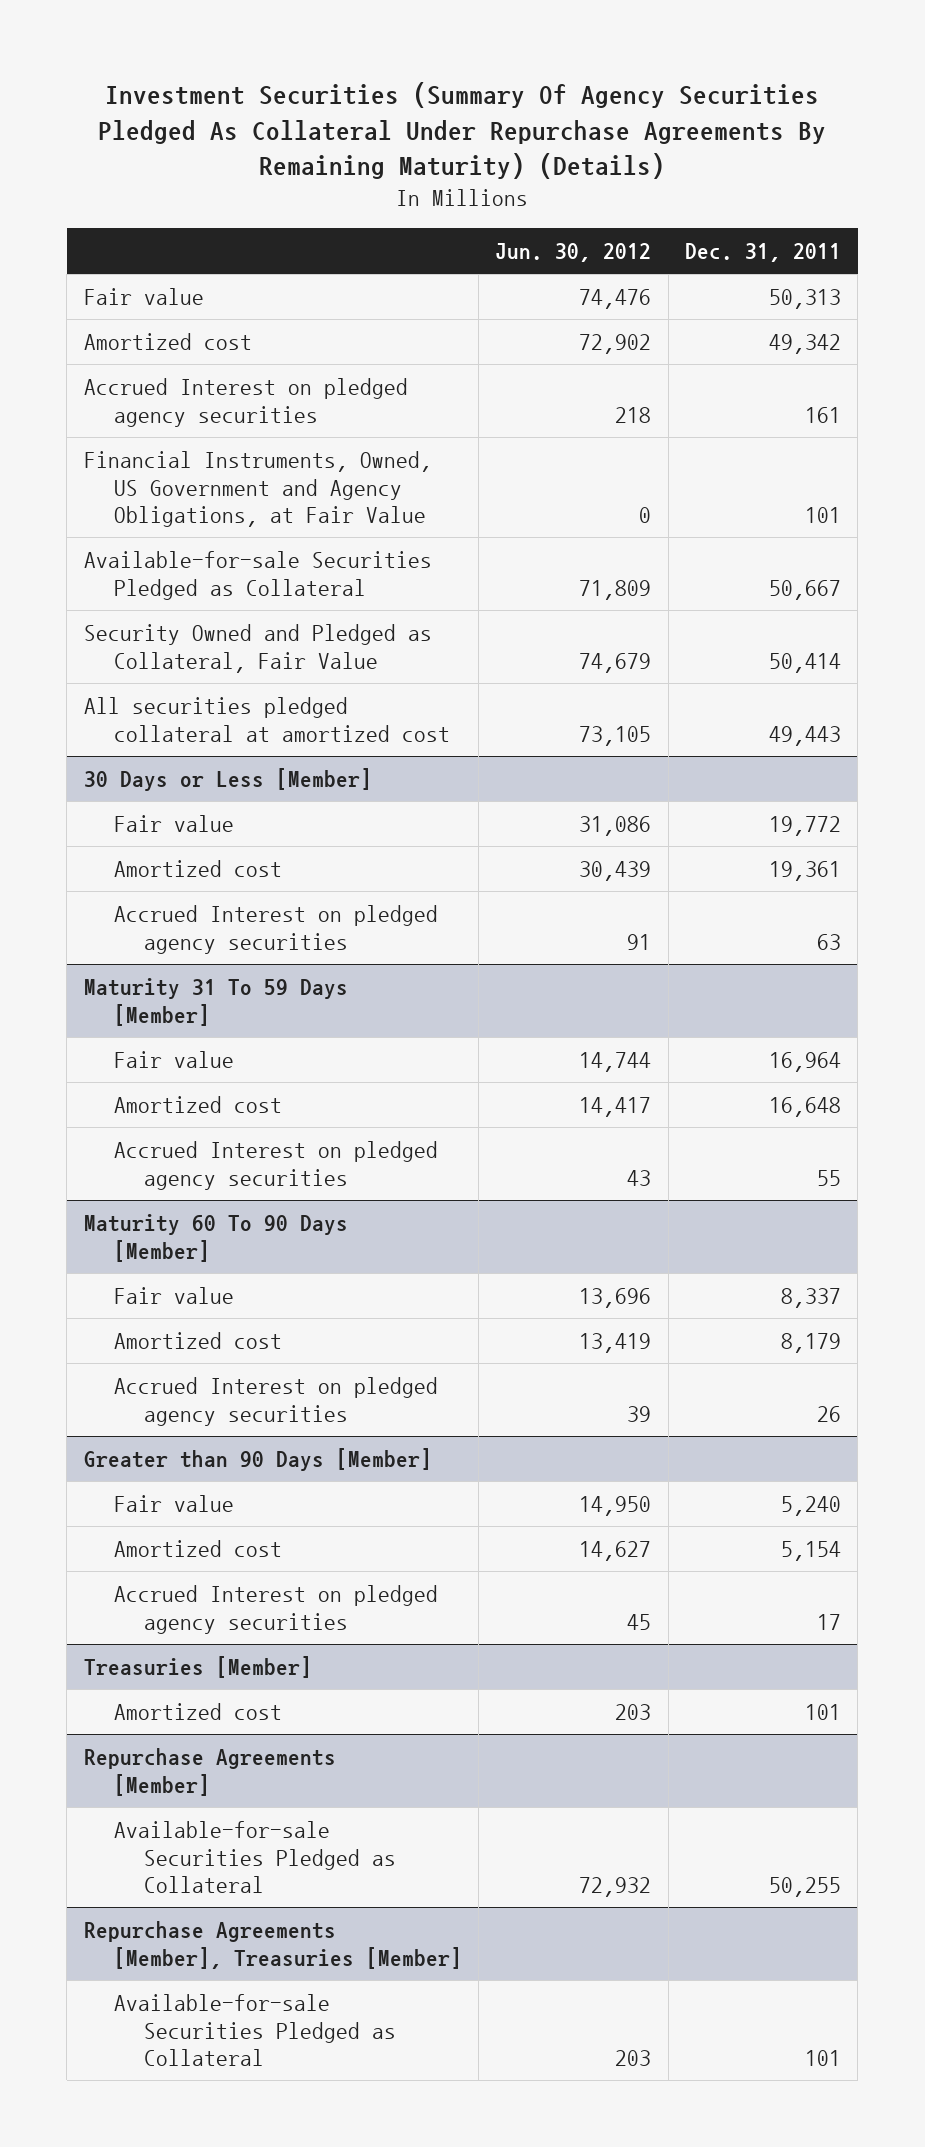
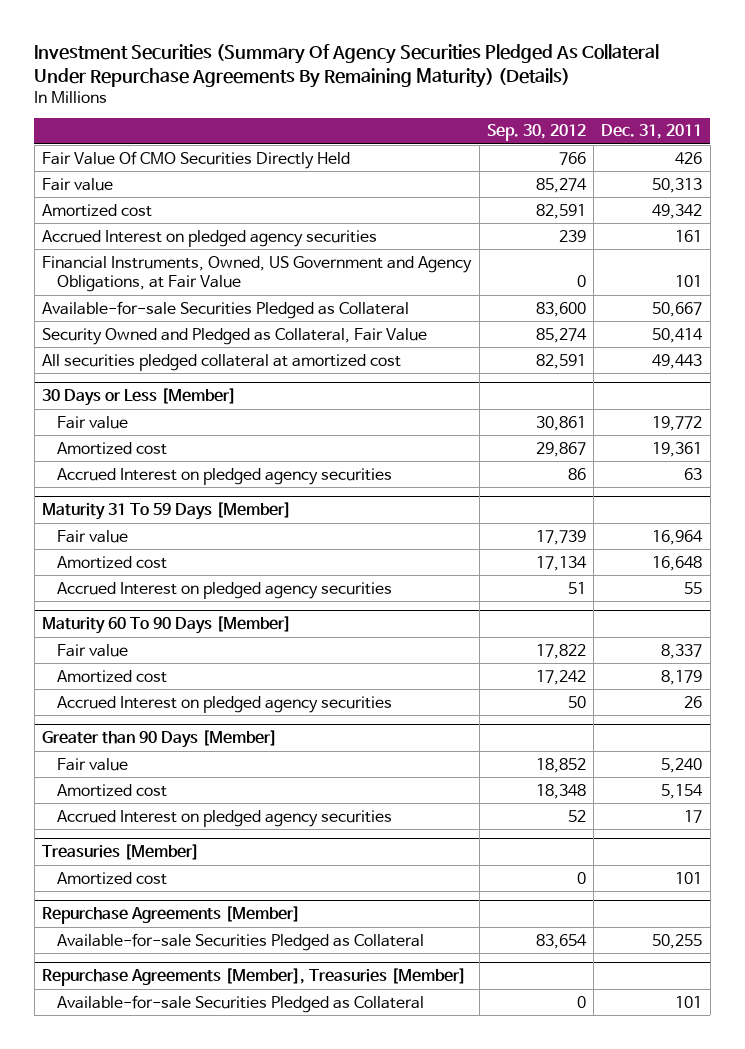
[495,243,652,263] Jun. 30, 2012 -> none
none -> [486,124,586,142] Sep. 30, 2012
none -> [42,150,351,169] Fair Value Of CMO Securities Directly Held

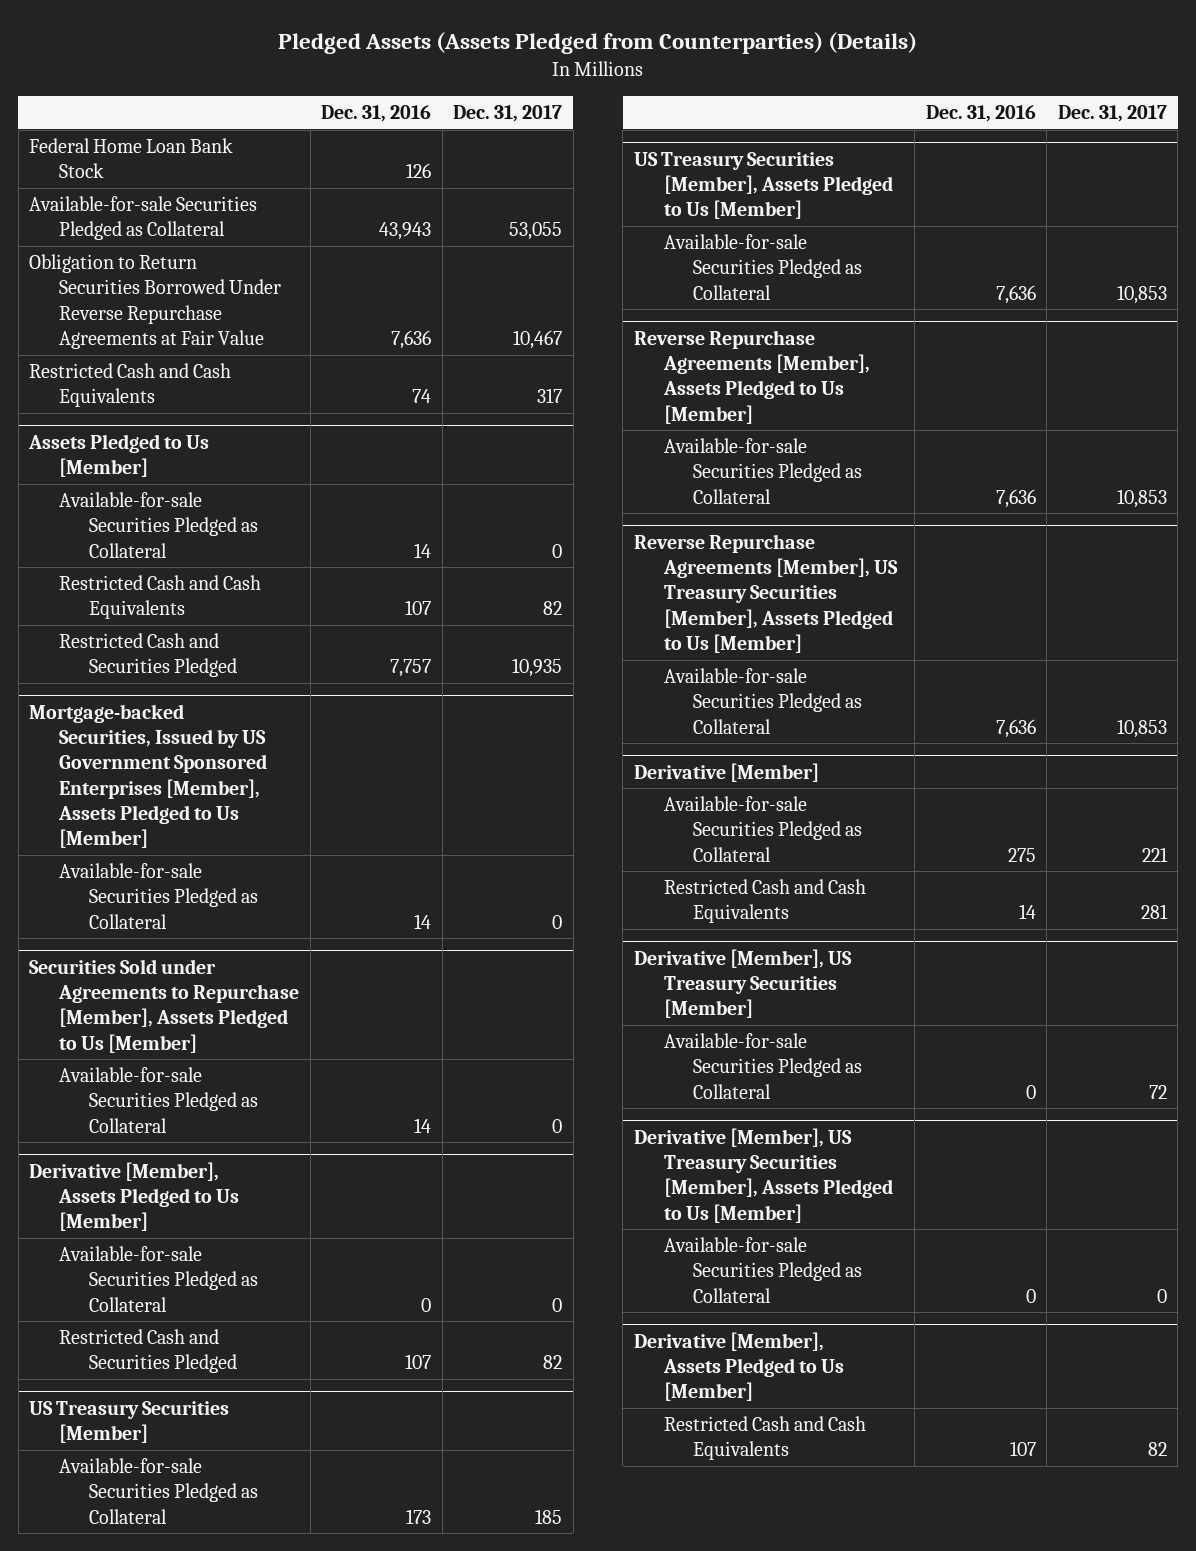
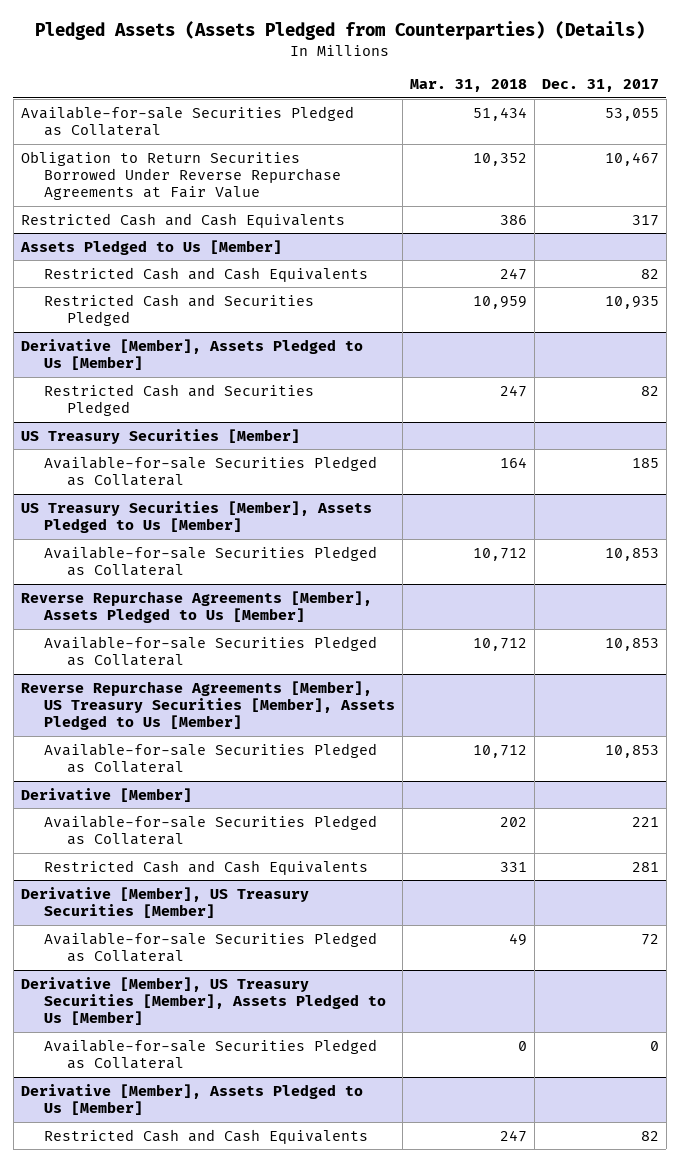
[321,105,432,123] Dec. 31, 2016 -> none
none -> [409,79,527,93] Mar. 31, 2018
[29,138,234,179] Federal Home Loan Bank Stock -> none
[59,492,258,558] Available-for-sale Securities Pledged as Collateral -> none
[29,703,268,849] Mortgage-backed Securities, Issued by US Government Sponsored Enterprises [Member], Assets Pledged to Us [Member] -> none
[59,863,258,929] Available-for-sale Securities Pledged as Collateral -> none
[29,958,300,1053] Securities Sold under Agreements to Repurchase [Member], Assets Pledged to Us [Member] -> none
[59,1067,258,1133] Available-for-sale Securities Pledged as Collateral -> none
[59,1246,258,1312] Available-for-sale Securities Pledged as Collateral -> none

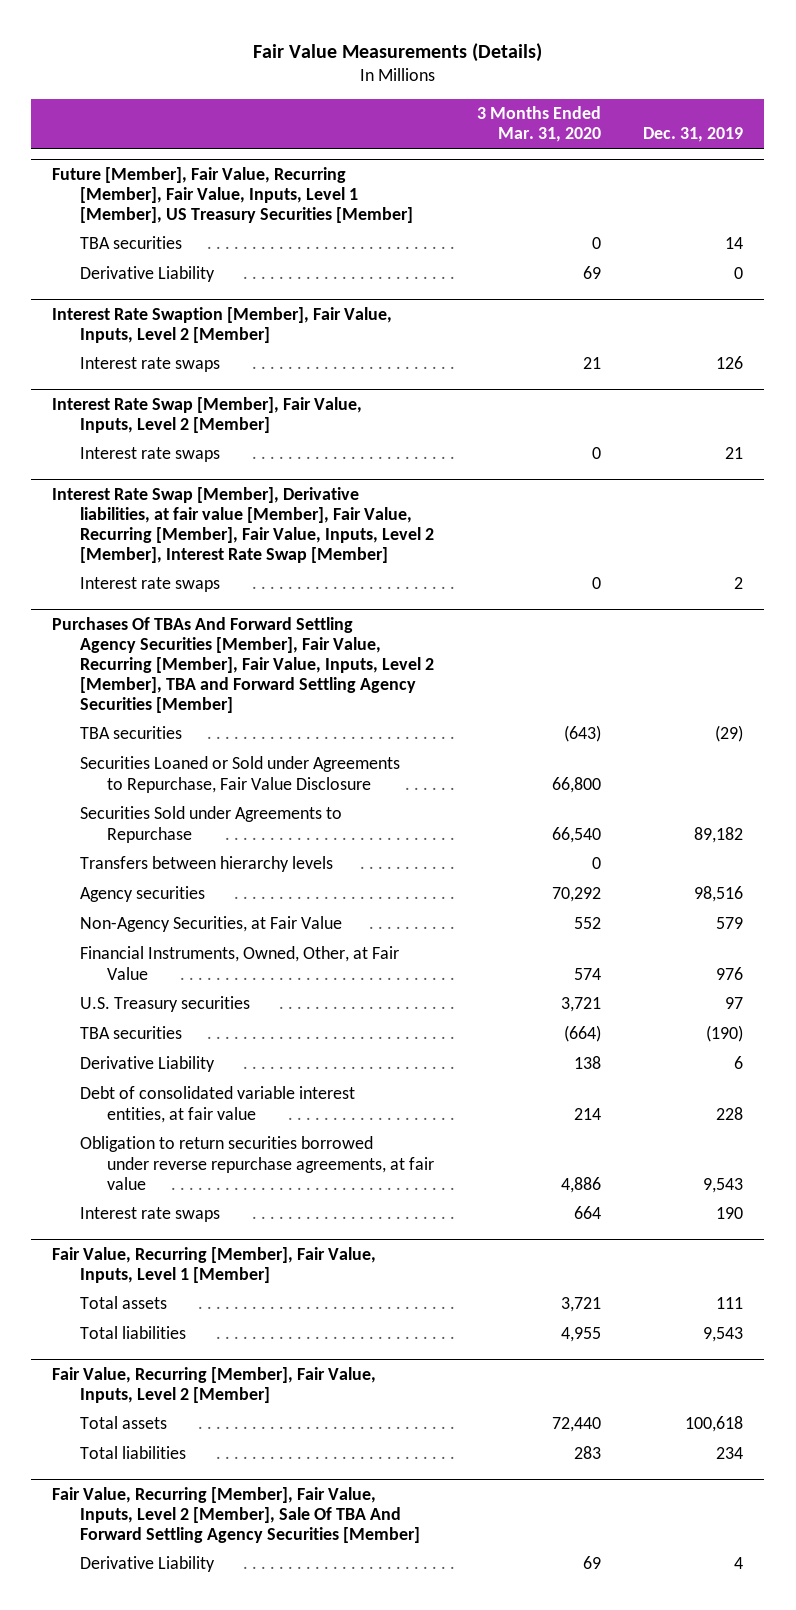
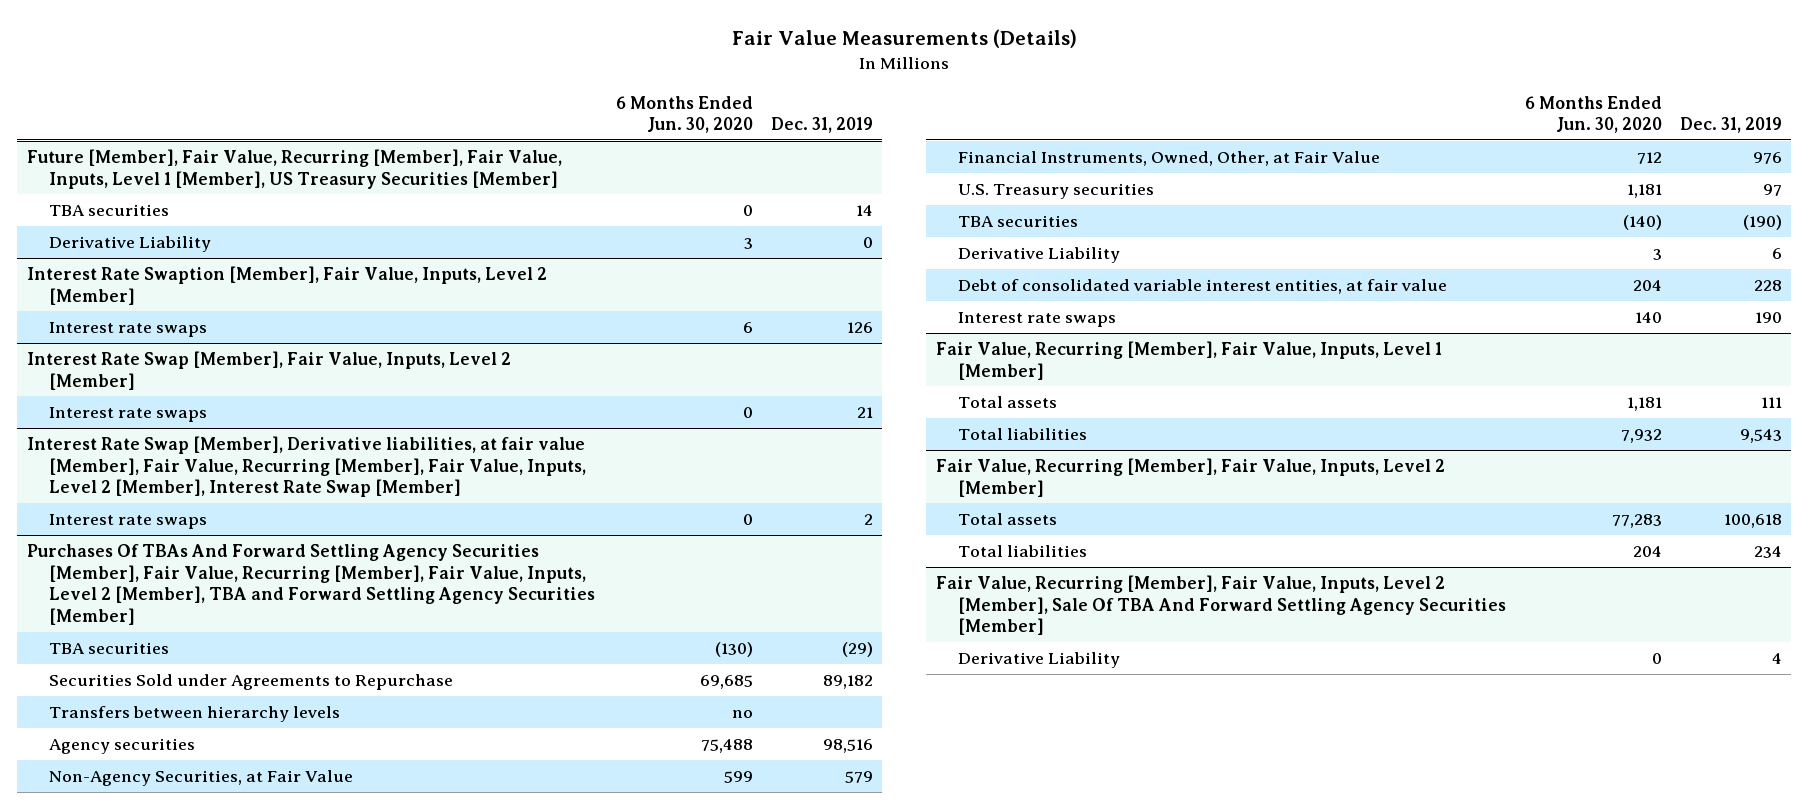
[476,106,601,143] 3 Months Ended Mar. 31, 2020 -> none
none -> [615,95,753,134] 6 Months Ended Jun. 30, 2020
[79,756,400,793] Securities Loaned or Sold under Agreements to Repurchase, Fair Value Disclosure -> none
[79,1136,434,1190] Obligation to return securities borrowed under reverse repurchase agreements, at fair value -> none

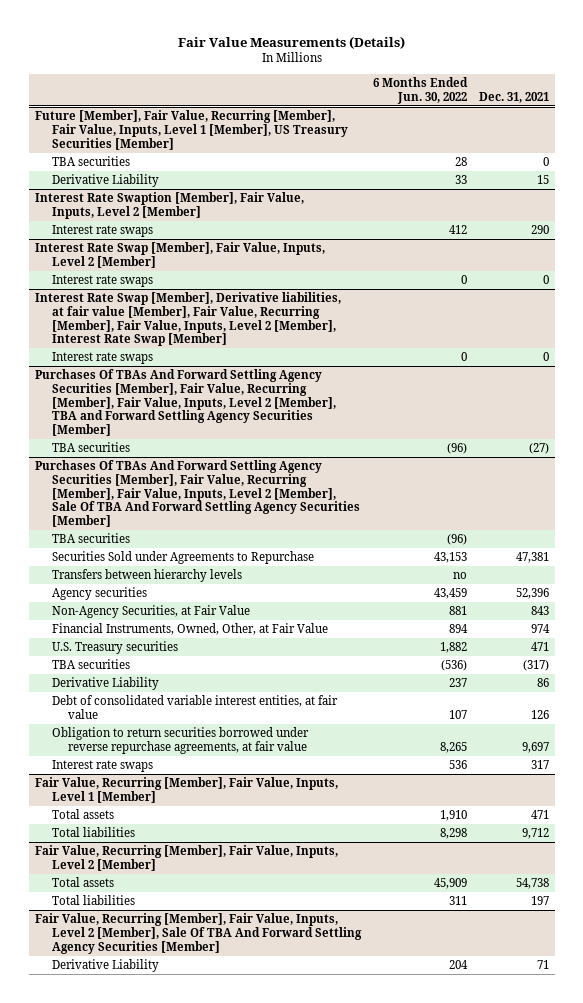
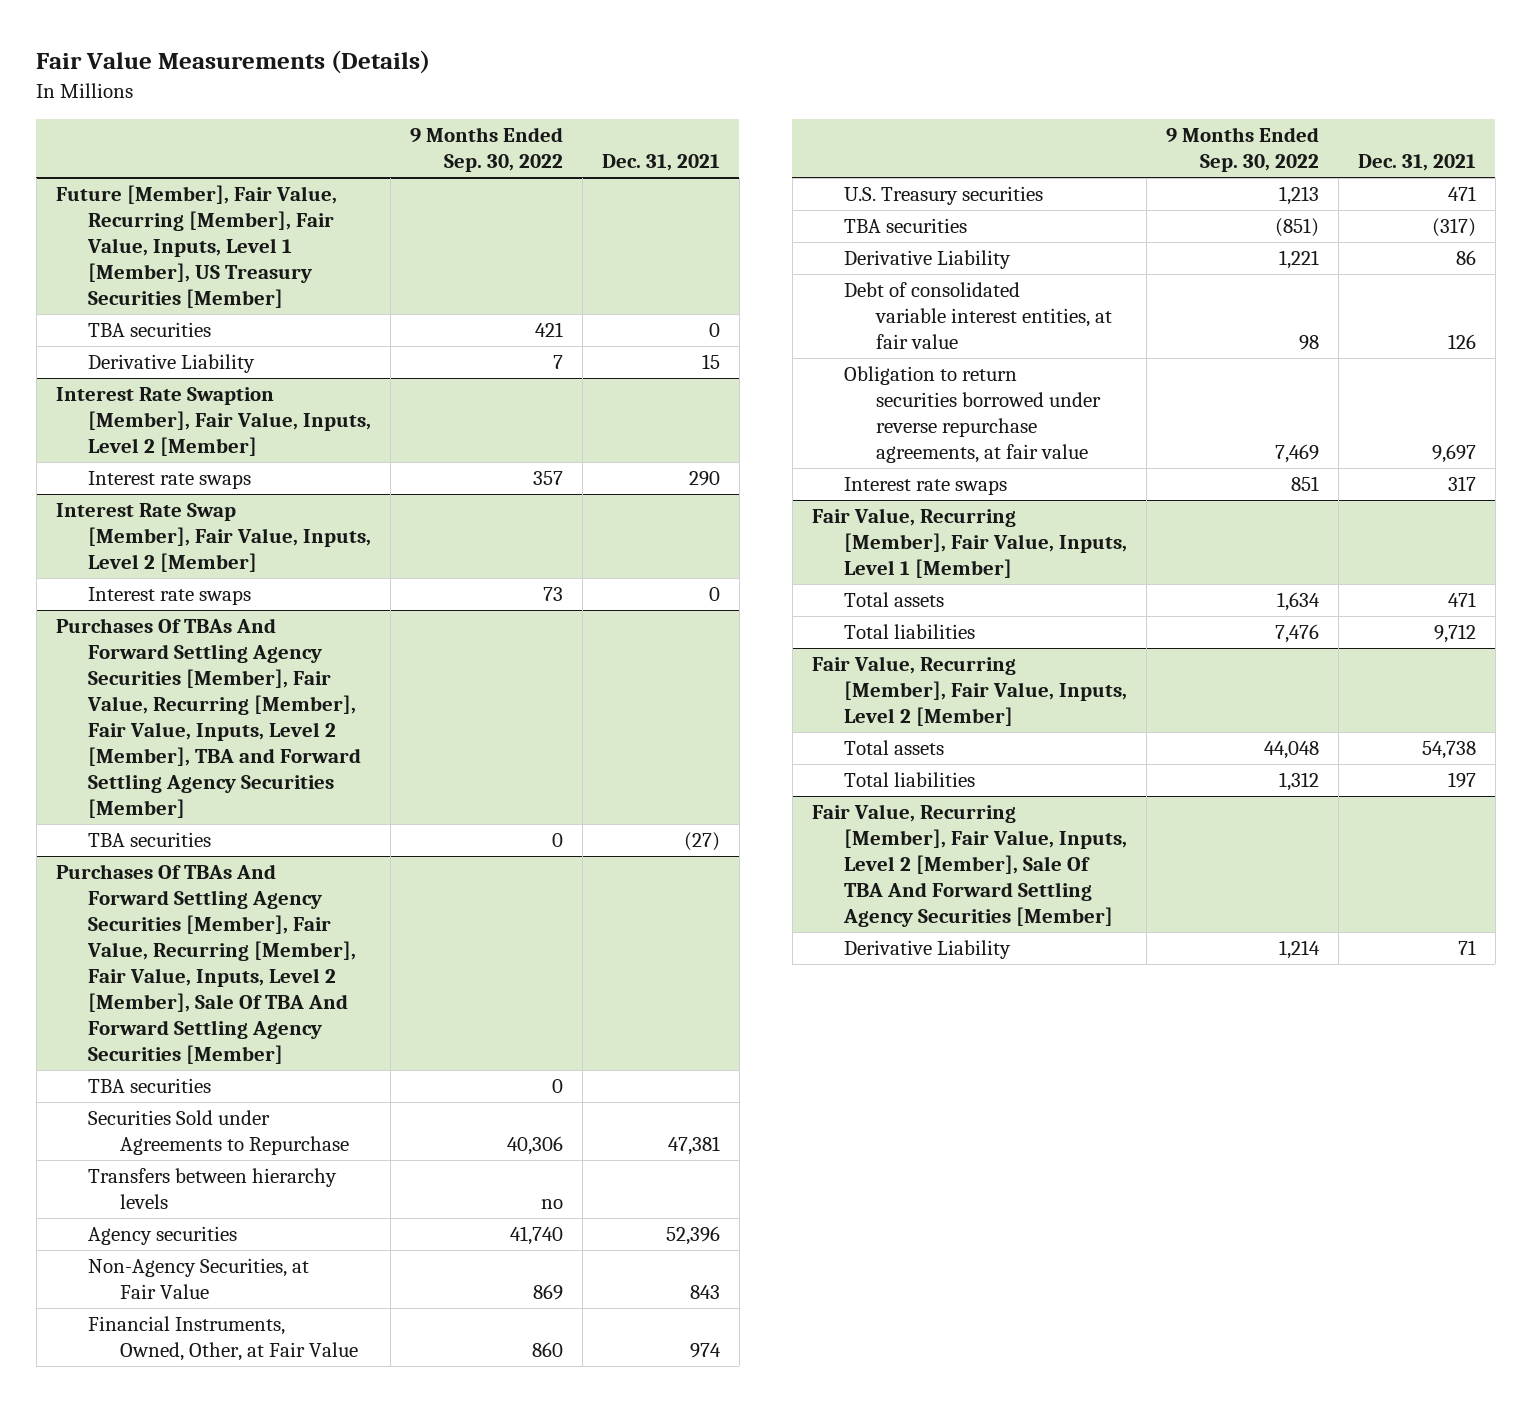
[372,76,468,104] 6 Months Ended Jun. 30, 2022 -> none
none -> [409,127,563,173] 9 Months Ended Sep. 30, 2022
[34,292,341,347] Interest Rate Swap [Member], Derivative liabilities, at fair value [Member], Fair Value, Recurring [Member], Fair Value, Inputs, Level 2 [Member], Interest Rate Swap [Member] -> none
[51,352,153,365] Interest rate swaps -> none

